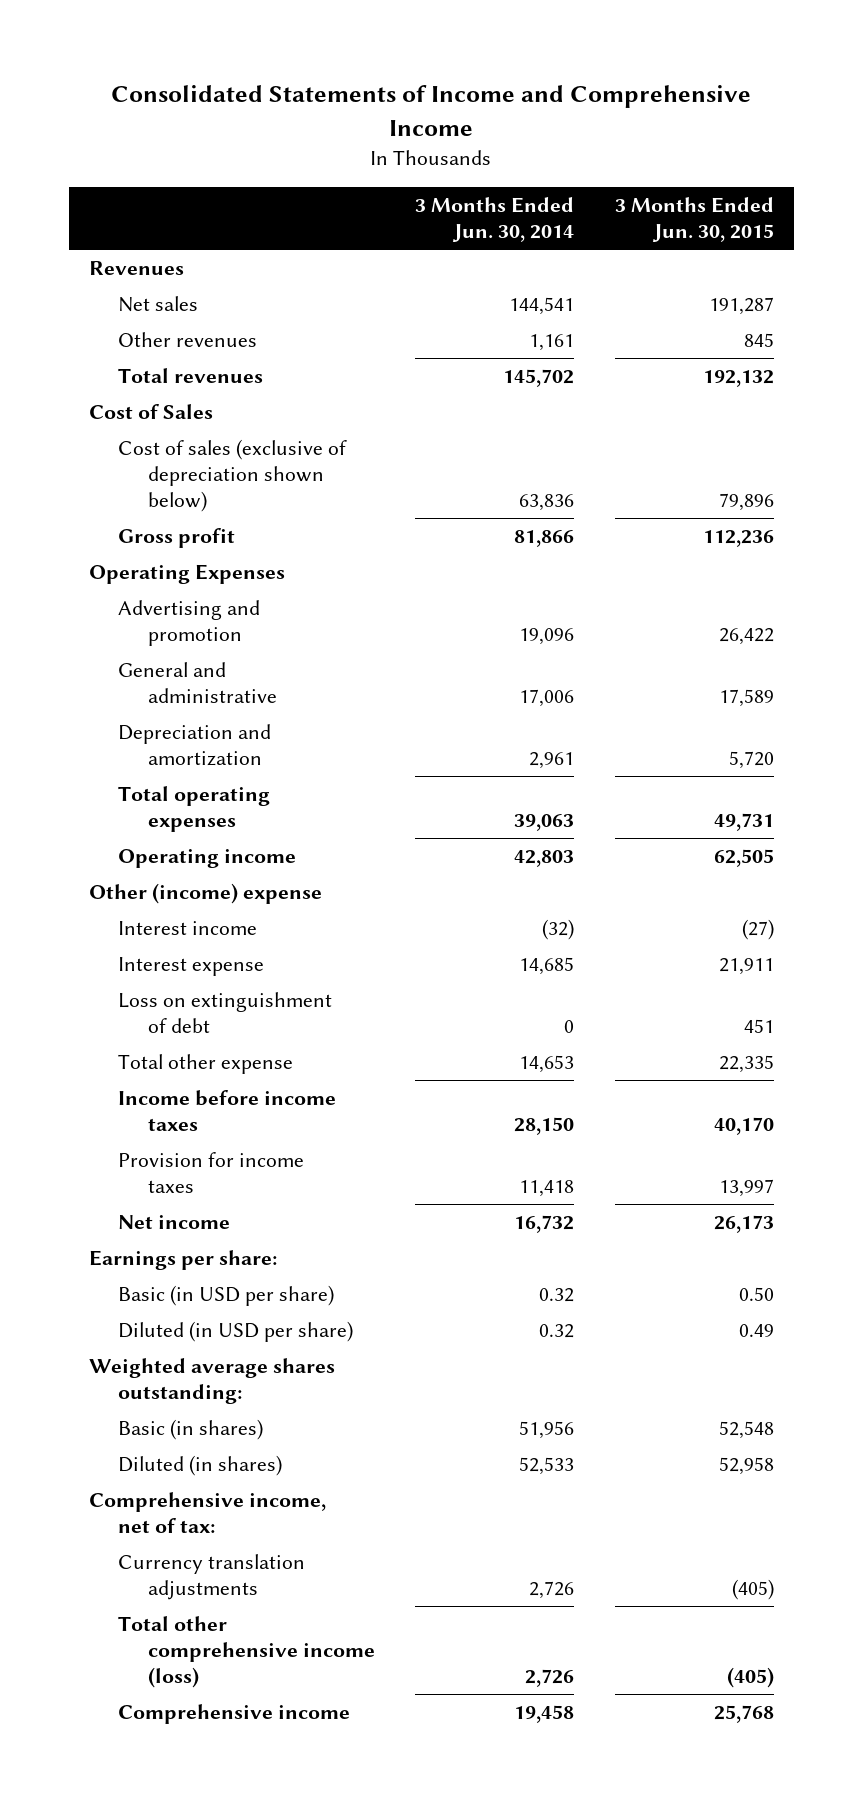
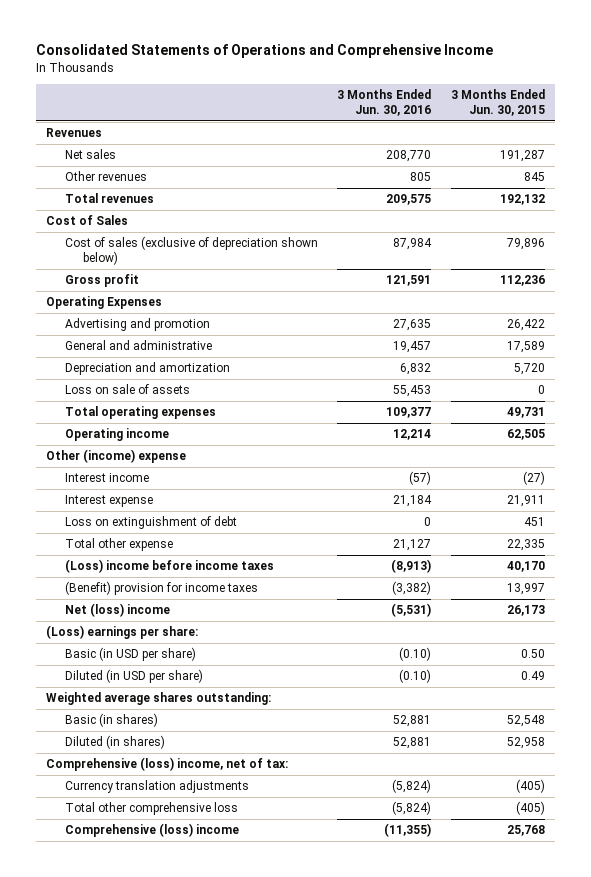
[111,85,752,136] Consolidated Statements of Income and Comprehensive Income -> [36,44,494,59] Consolidated Statements of Operations and Comprehensive Income
[415,196,575,243] 3 Months Ended Jun. 30, 2014 -> none
none -> [337,89,432,116] 3 Months Ended Jun. 30, 2016
none -> [64,384,190,395] Loss on sale of assets
[118,1090,337,1132] Income before income taxes -> [64,559,274,574] (Loss) income before income taxes
[118,1152,305,1194] Provision for income taxes -> [64,581,258,596] (Benefit) provision for income taxes
[118,1215,231,1230] Net income -> [64,603,170,618] Net (loss) income
[88,1250,277,1271] Earnings per share: -> [46,625,199,640] (Loss) earnings per share:
[88,1492,326,1534] Comprehensive income, net of tax: -> [46,757,289,772] Comprehensive (loss) income, net of tax:
[118,1616,376,1689] Total other comprehensive income (loss) -> [64,802,238,816] Total other comprehensive loss
[118,1704,351,1725] Comprehensive income -> [64,823,239,838] Comprehensive (loss) income

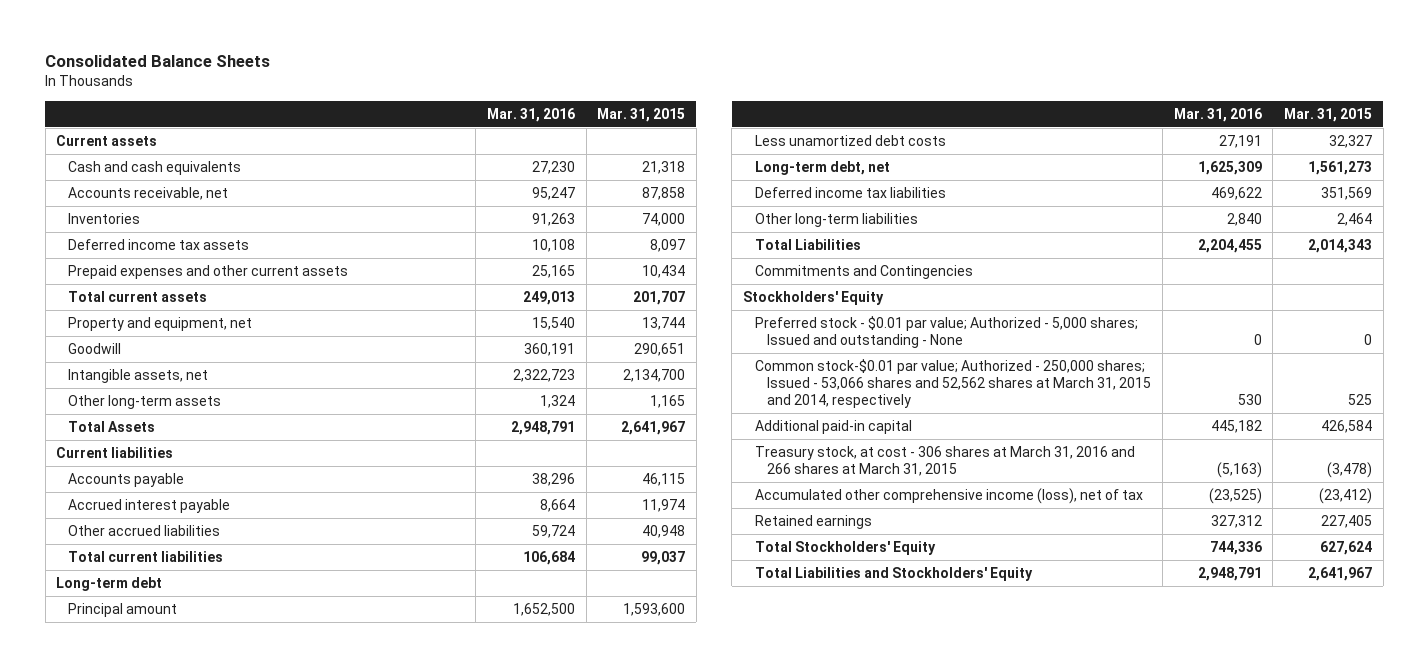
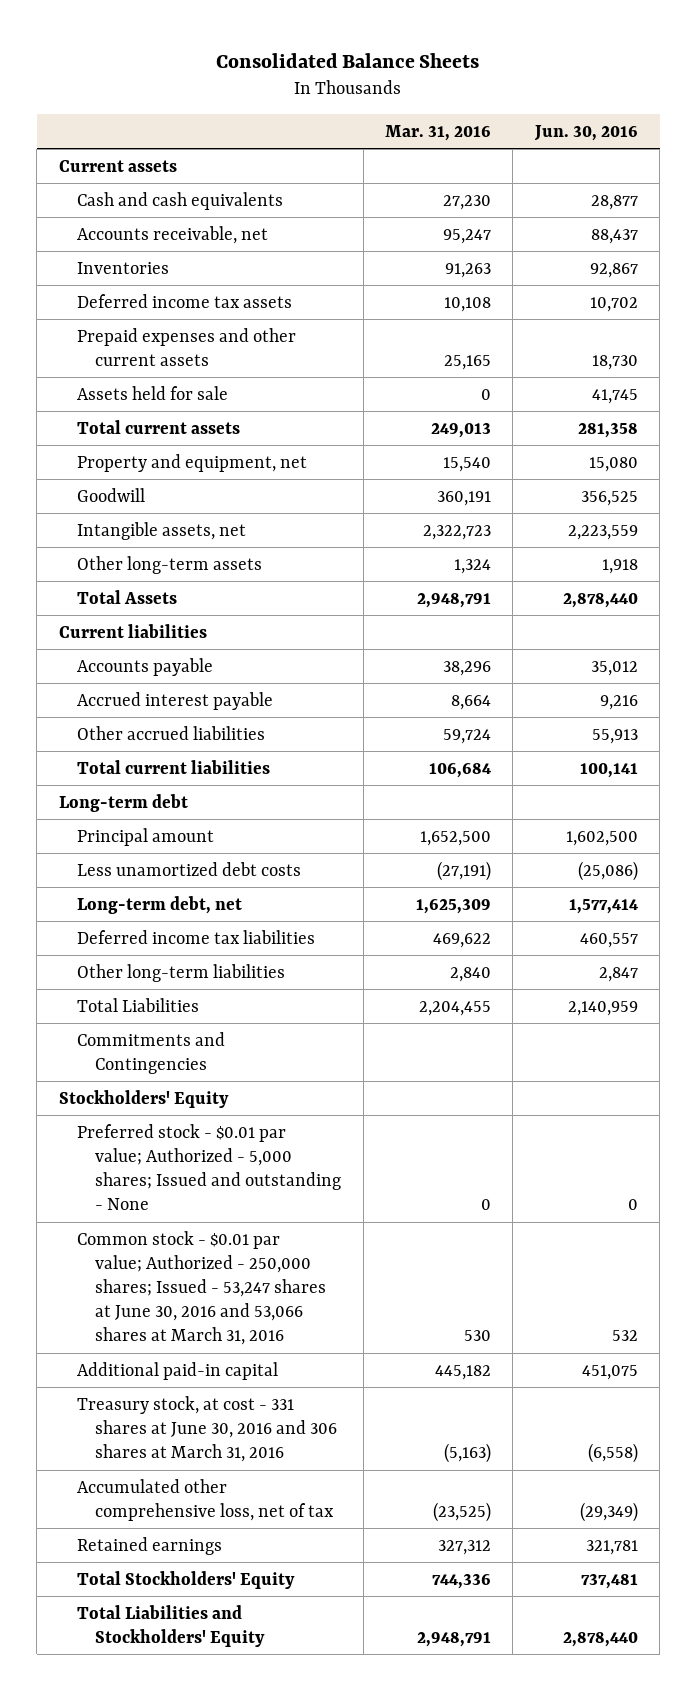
[597,107,686,122] Mar. 31, 2015 -> none
none -> [533,124,638,141] Jun. 30, 2016
none -> [77,385,229,400] Assets held for sale
[1218,135,1262,149] 27,191 -> [437,860,492,881] (27,191)
[755,359,1152,408] Common stock-$0.01 par value; Authorized - 250,000 shares; Issued - 53,066 shares and 52,562 shares at March 31, 2015 and 2014, respectively -> [77,1230,327,1346] Common stock - $0.01 par value; Authorized - 250,000 shares; Issued - 53,247 shares at June 30, 2016 and 53,066 shares at March 31, 2016
[755,446,1136,476] Treasury stock, at cost - 306 shares at March 31, 2016 and 266 shares at March 31, 2015 -> [77,1395,338,1463] Treasury stock, at cost - 331 shares at June 30, 2016 and 306 shares at March 31, 2016
[755,488,1144,505] Accumulated other comprehensive income (loss), net of tax -> [77,1478,335,1521] Accumulated other comprehensive loss, net of tax

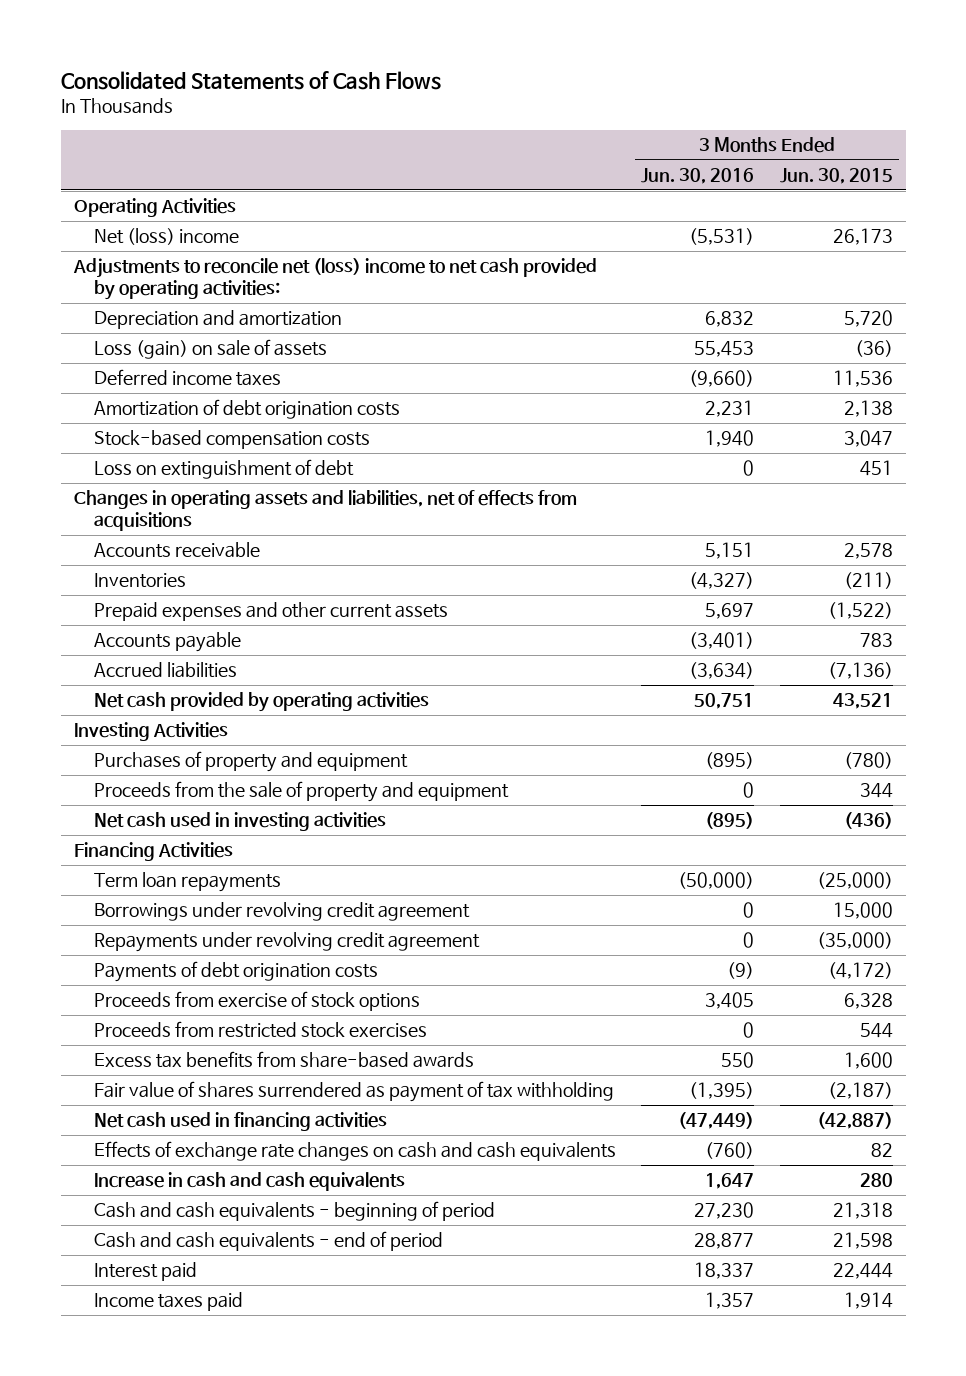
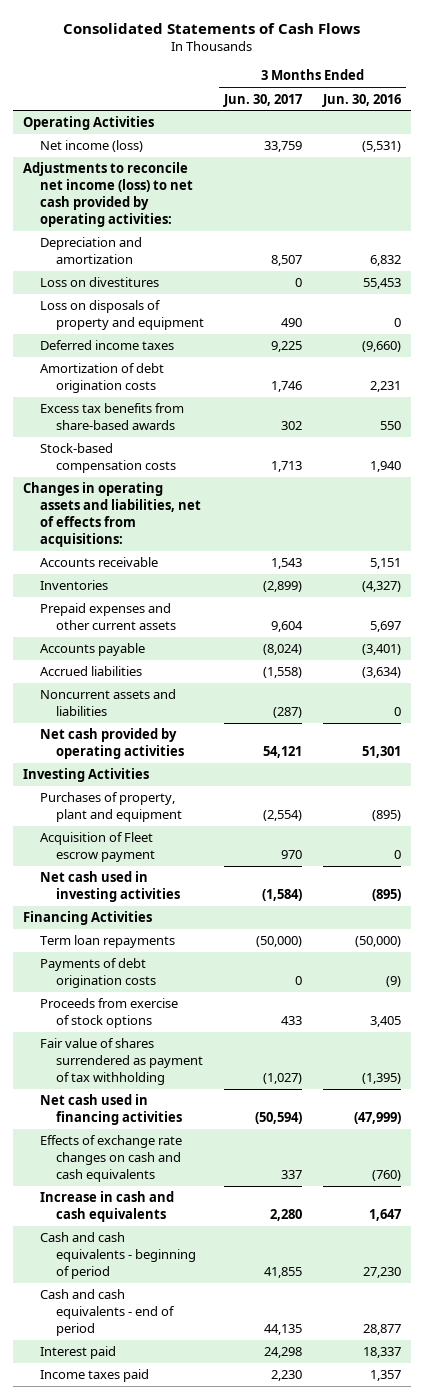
[779,168,893,185] Jun. 30, 2015 -> none
none -> [223,93,303,107] Jun. 30, 2017
[94,228,240,246] Net (loss) income -> [39,140,143,153] Net income (loss)
[72,258,597,301] Adjustments to reconcile net (loss) income to net cash provided by operating activities: -> [23,162,193,228] Adjustments to reconcile net income (loss) to net cash provided by operating activities:
[94,339,328,360] Loss (gain) on sale of assets -> [39,277,159,288] Loss on divestitures
none -> [39,300,205,331] Loss on disposals of property and equipment
[94,1051,475,1069] Excess tax benefits from share-based awards -> [39,403,184,431] Excess tax benefits from share-based awards
[94,459,355,480] Loss on extinguishment of debt -> none
[73,490,577,532] Changes in operating assets and liabilities, net of effects from acquisitions -> [23,482,201,548] Changes in operating assets and liabilities, net of effects from acquisitions:
none -> [39,689,176,717] Noncurrent assets and liabilities
[694,693,755,710] 50,751 -> [361,746,401,759] 51,301
[94,781,510,803] Proceeds from the sale of property and equipment -> none
[94,751,409,773] Purchases of property and equipment -> [39,792,183,823] Purchases of property, plant and equipment
none -> [39,832,156,863] Acquisition of Fleet escrow payment
[94,902,471,922] Borrowings under revolving credit agreement -> none
[94,932,481,953] Repayments under revolving credit agreement -> none
[94,1021,428,1039] Proceeds from restricted stock exercises -> none
[678,1112,755,1130] (47,449) -> [353,1112,401,1125] (47,999)

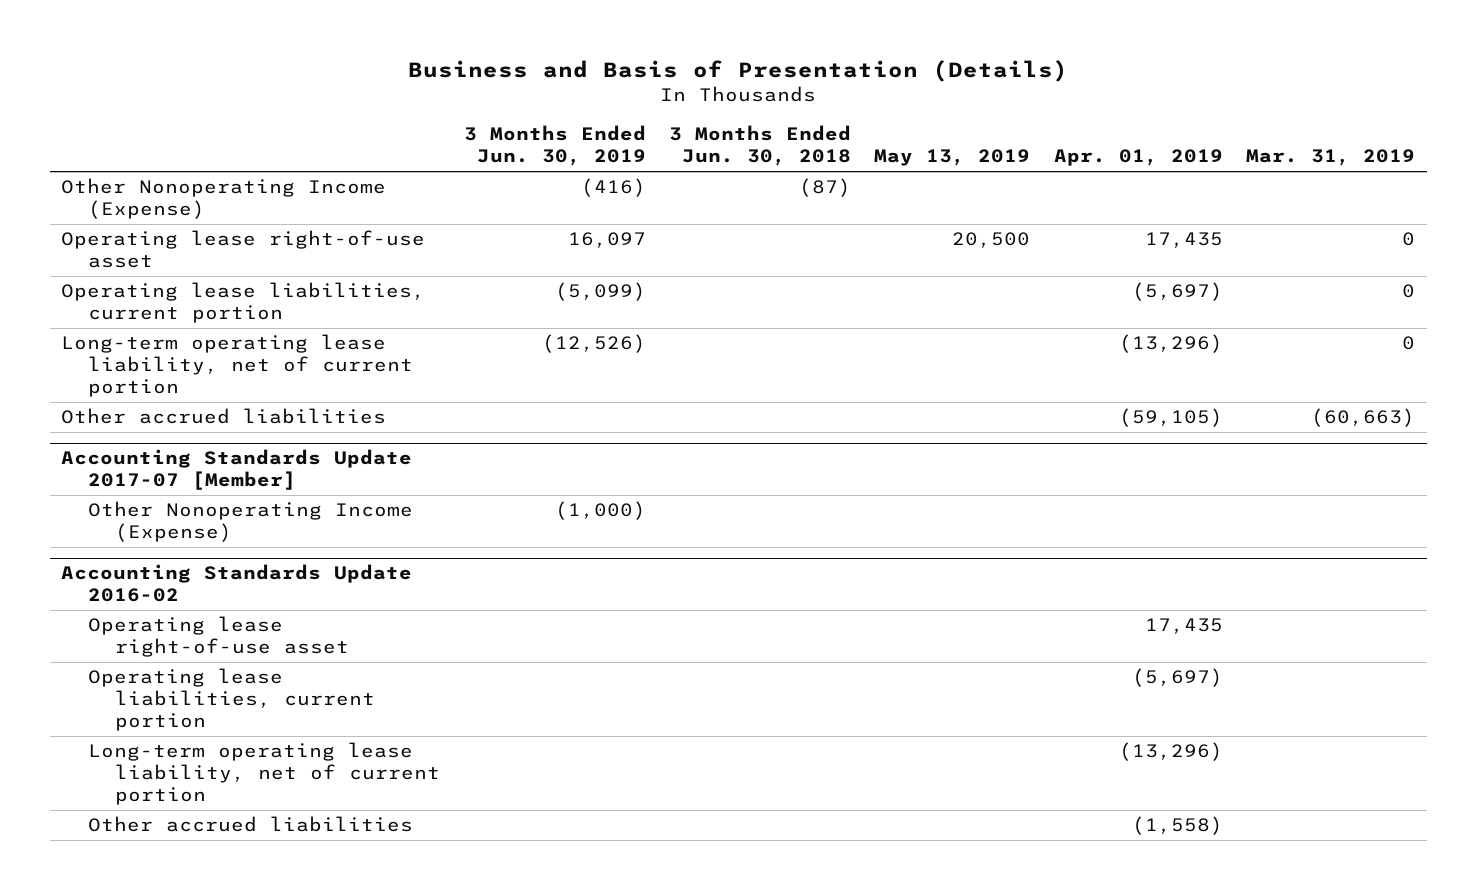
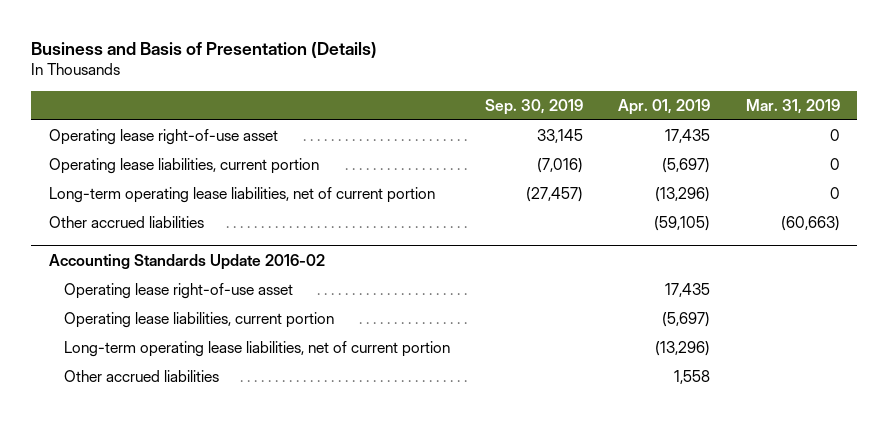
[463,125,646,167] 3 Months Ended Jun. 30, 2019 -> none
[668,125,851,167] 3 Months Ended Jun. 30, 2018 -> none
[874,149,1031,167] May 13, 2019 -> none
none -> [485,98,584,115] Sep. 30, 2019
[61,178,387,220] Other Nonoperating Income (Expense) -> none
[61,334,414,398] Long-term operating lease liability, net of current portion -> [48,186,435,203] Long-term operating lease liabilities, net of current portion
[61,449,413,491] Accounting Standards Update 2017-07 [Member] -> none
[88,501,414,543] Other Nonoperating Income (Expense) -> none
[88,742,441,806] Long-term operating lease liability, net of current portion -> [63,340,450,357] Long-term operating lease liabilities, net of current portion
[1131,816,1223,836] (1,558) -> [674,369,711,384] 1,558

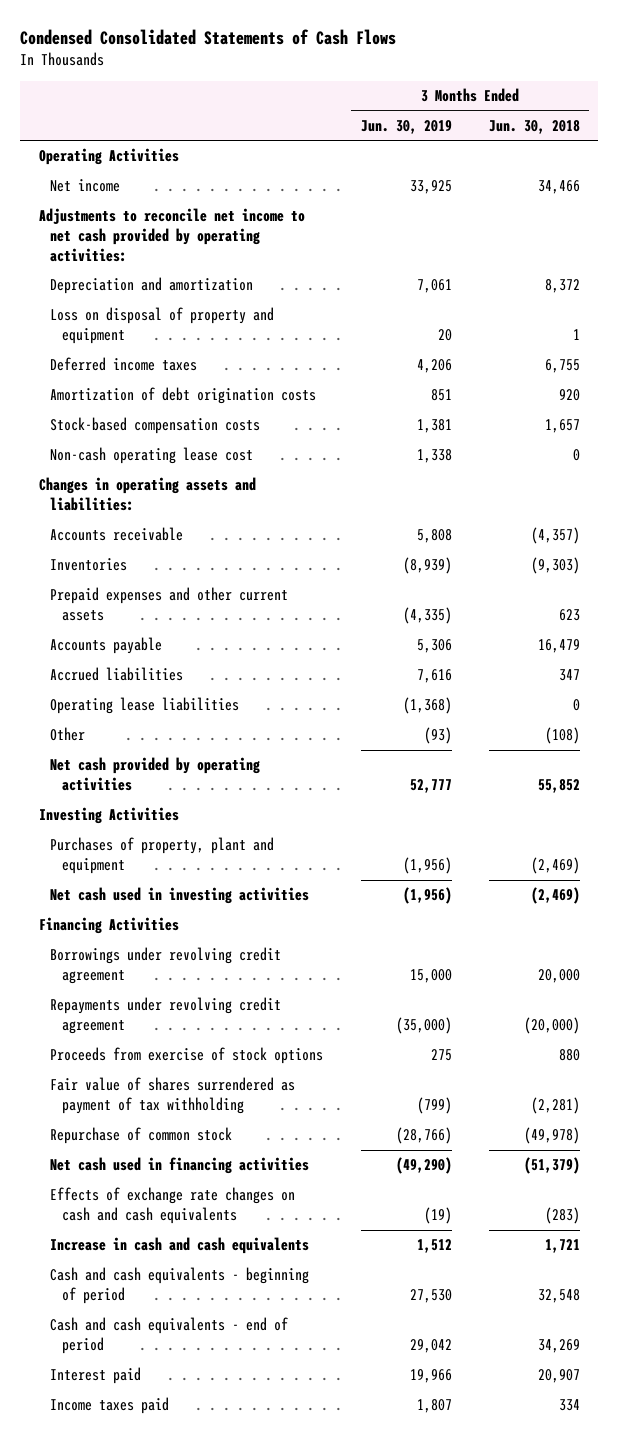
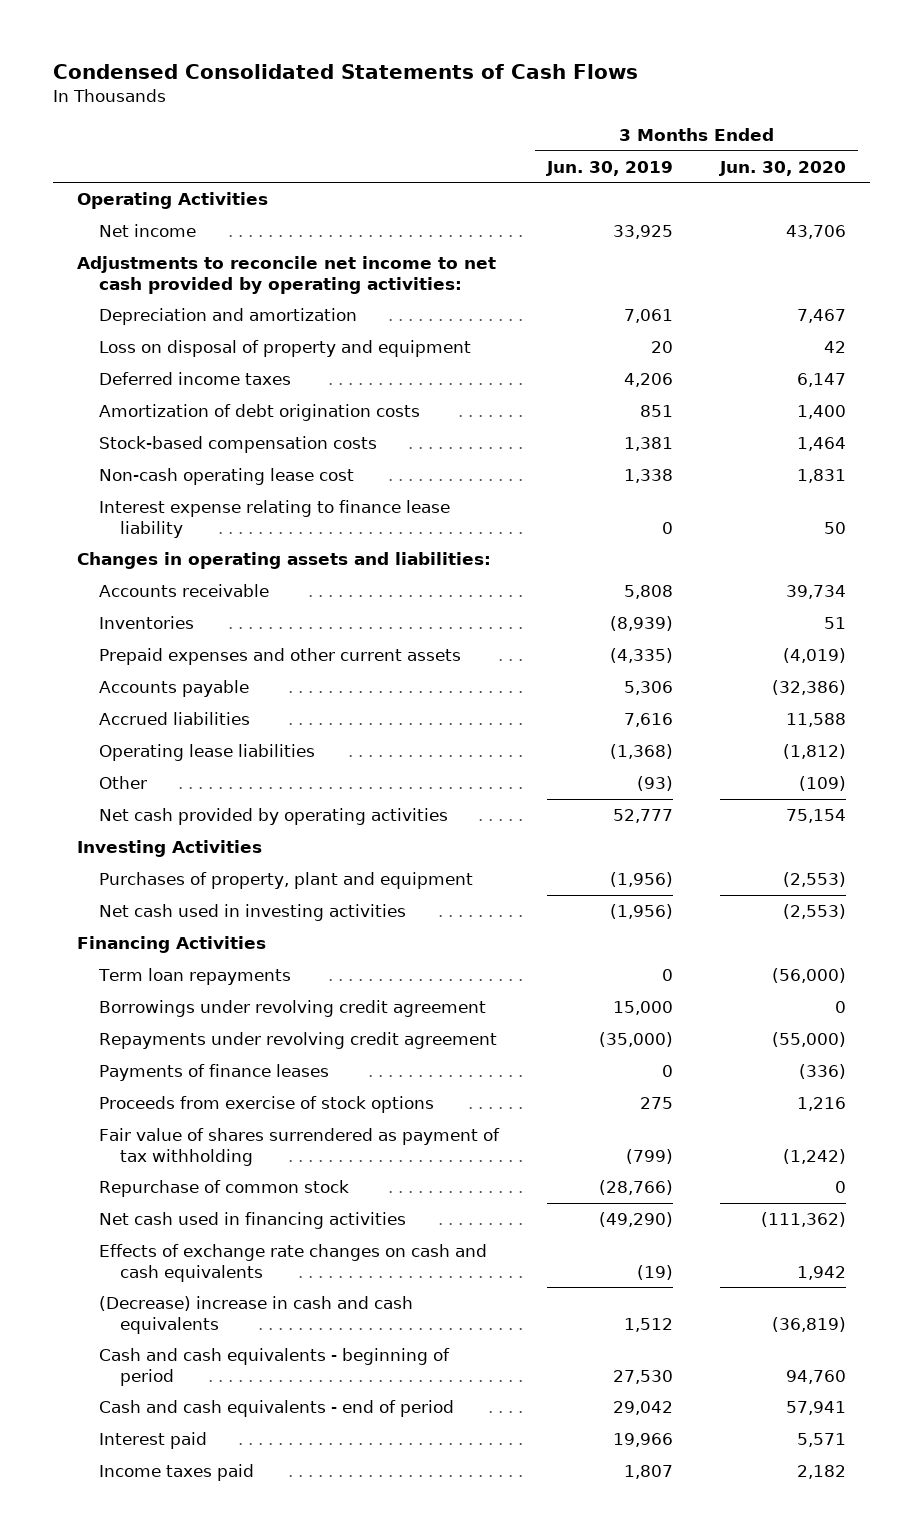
[488,119,580,134] Jun. 30, 2018 -> none
none -> [719,160,847,176] Jun. 30, 2020
none -> [98,500,450,538] Interest expense relating to finance lease liability
none -> [97,968,291,986] Term loan repayments
none -> [98,1064,329,1082] Payments of finance leases
[50,1237,310,1255] Increase in cash and cash equivalents -> [98,1296,413,1334] (Decrease) increase in cash and cash equivalents

